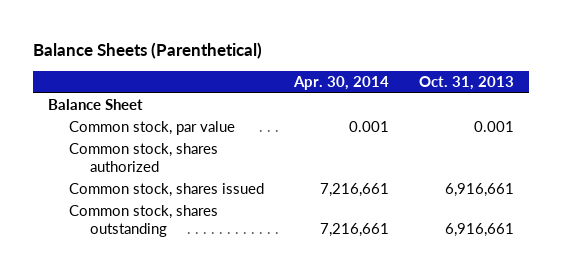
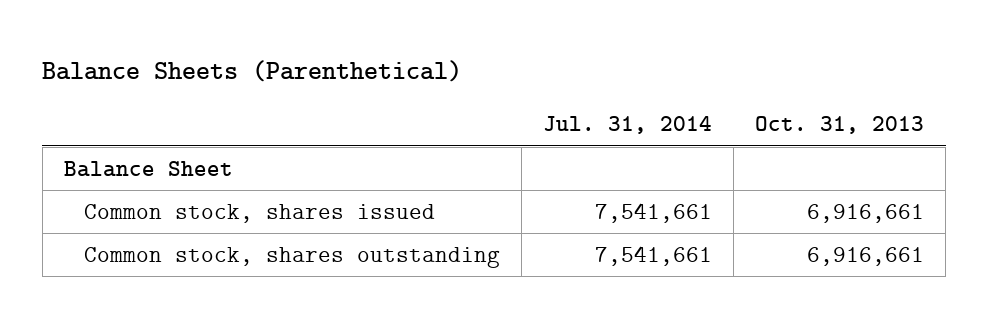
[292,76,389,91] Apr. 30, 2014 -> none
none -> [543,116,713,135] Jul. 31, 2014
[69,121,236,136] Common stock, par value -> none
[69,143,219,173] Common stock, shares authorized -> none

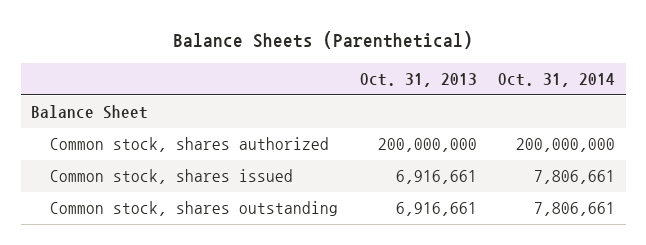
[543,116,713,135] Jul. 31, 2014 -> none
none -> [498,73,616,88] Oct. 31, 2014
none -> [50,137,330,153] Common stock, shares authorized

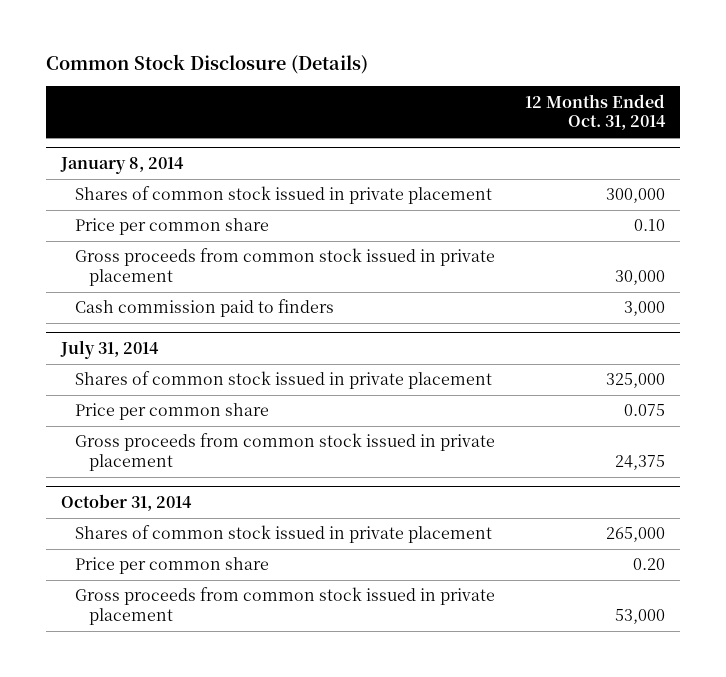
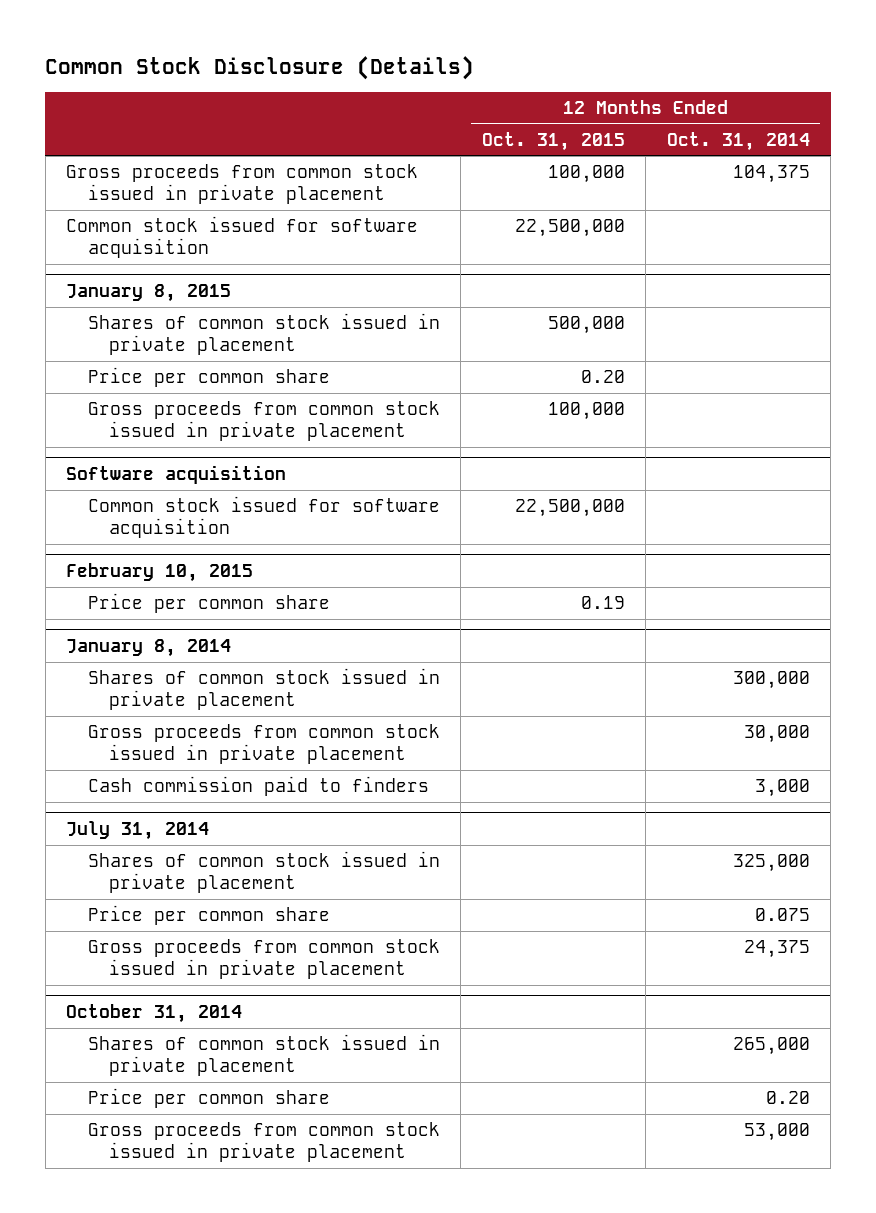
none -> [481,131,625,151] Oct. 31, 2015
none -> [66,164,419,204] Gross proceeds from common stock issued in private placement
none -> [66,216,419,258] Common stock issued for software acquisition
none -> [66,284,232,303] January 8, 2015
none -> [87,313,440,355] Shares of common stock issued in private placement
none -> [87,367,330,388] Price per common share
none -> [87,401,440,441] Gross proceeds from common stock issued in private placement
none -> [66,465,287,485] Software acquisition
none -> [87,496,440,538] Common stock issued for software acquisition
none -> [66,563,254,583] February 10, 2015
none -> [87,593,330,614] Price per common share
[75,218,270,236] Price per common share -> none

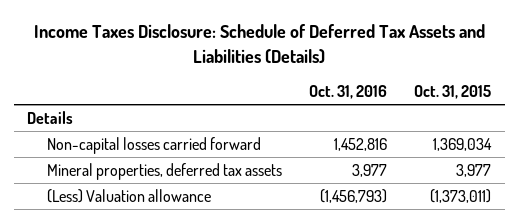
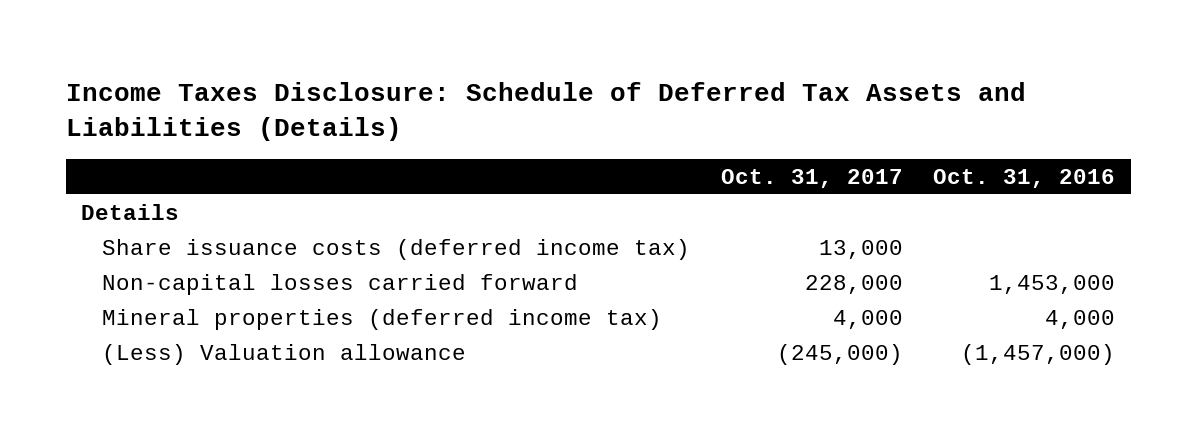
[414,85,492,100] Oct. 31, 2015 -> none
none -> [720,168,903,188] Oct. 31, 2017
none -> [102,238,691,260] Share issuance costs (deferred income tax)
[334,137,388,151] 1,452,816 -> [989,274,1116,294] 1,453,000
[46,162,282,180] Mineral properties, deferred tax assets -> [102,308,663,330] Mineral properties (deferred income tax)
[352,163,388,177] 3,977 -> [1045,309,1116,329] 4,000
[320,188,388,203] (1,456,793) -> [961,343,1116,365] (1,457,000)

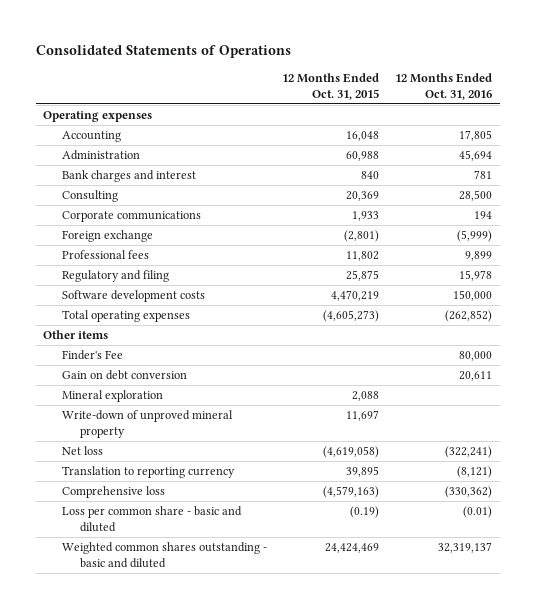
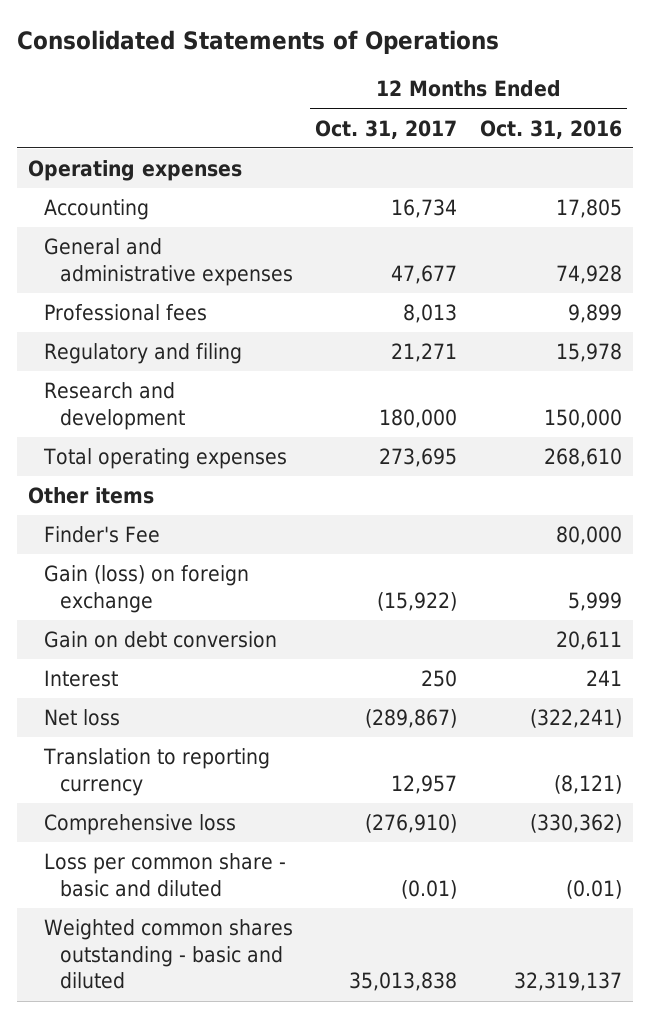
[282,73,380,100] 12 Months Ended Oct. 31, 2015 -> none
none -> [315,119,458,139] Oct. 31, 2017
[61,150,140,161] Administration -> none
[61,170,196,183] Bank charges and interest -> none
[61,190,118,203] Consulting -> none
[61,211,201,223] Corporate communications -> none
[61,230,153,243] Foreign exchange -> none
none -> [43,238,293,286] General and administrative expenses
[61,290,205,303] Software development costs -> none
none -> [43,382,185,430] Research and development
[445,310,493,323] (262,852) -> [543,448,622,468] 268,610
none -> [43,565,249,613] Gain (loss) on foreign exchange
[61,390,163,403] Mineral exploration -> none
[61,410,233,438] Write-down of unproved mineral property -> none
none -> [43,670,118,688] Interest

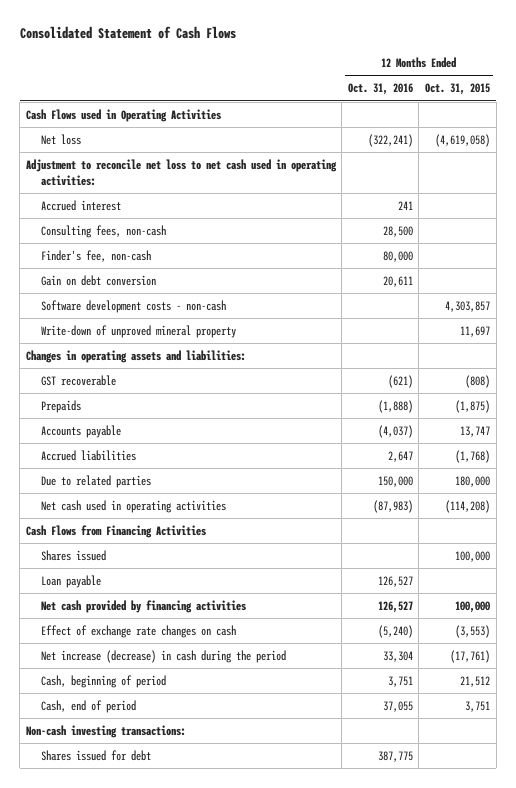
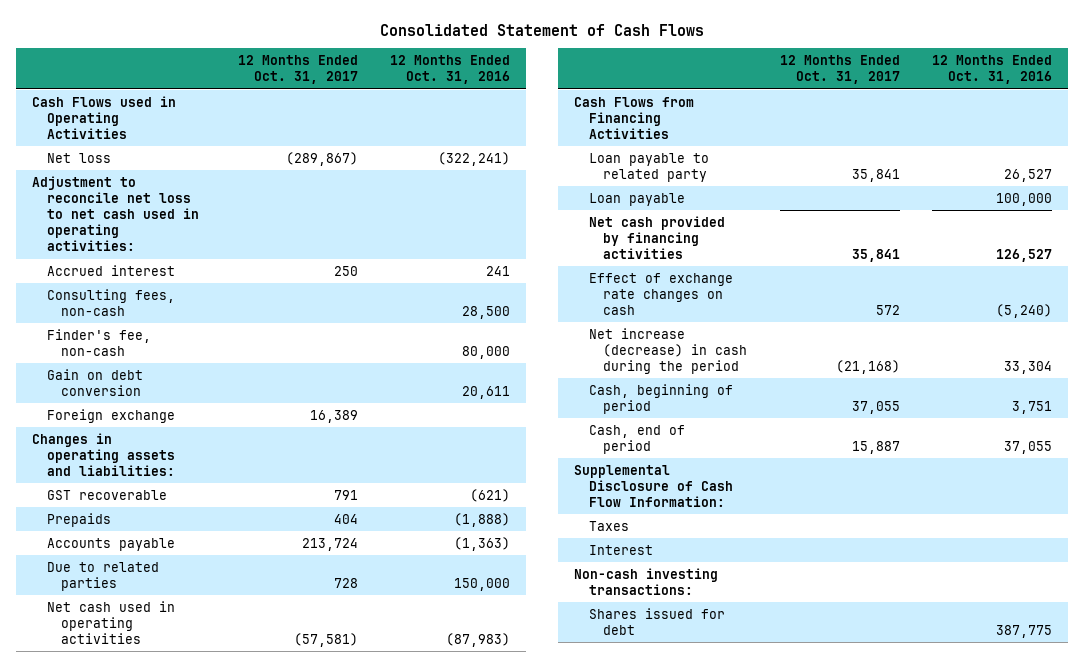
[425,83,491,96] Oct. 31, 2015 -> none
none -> [237,55,358,85] 12 Months Ended Oct. 31, 2017
[40,299,226,313] Software development costs - non-cash -> none
[40,324,236,338] Write-down of unproved mineral property -> none
none -> [46,408,175,423] Foreign exchange
[40,449,136,461] Accrued liabilities -> none
[377,424,413,438] (4,037) -> [454,536,511,551] (1,363)
[40,549,106,561] Shares issued -> none
none -> [588,152,709,182] Loan payable to related party
[377,575,413,587] 126,527 -> [996,192,1053,206] 100,000
none -> [574,464,733,507] Supplemental Disclosure of Cash Flow Information:
none -> [588,520,629,531] Taxes
none -> [588,544,653,555] Interest

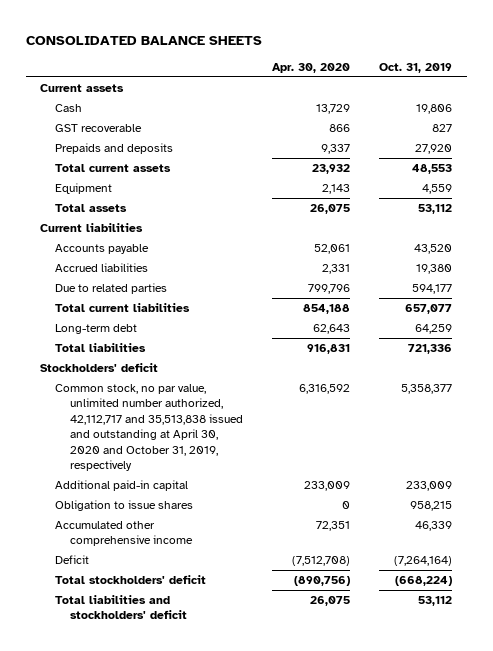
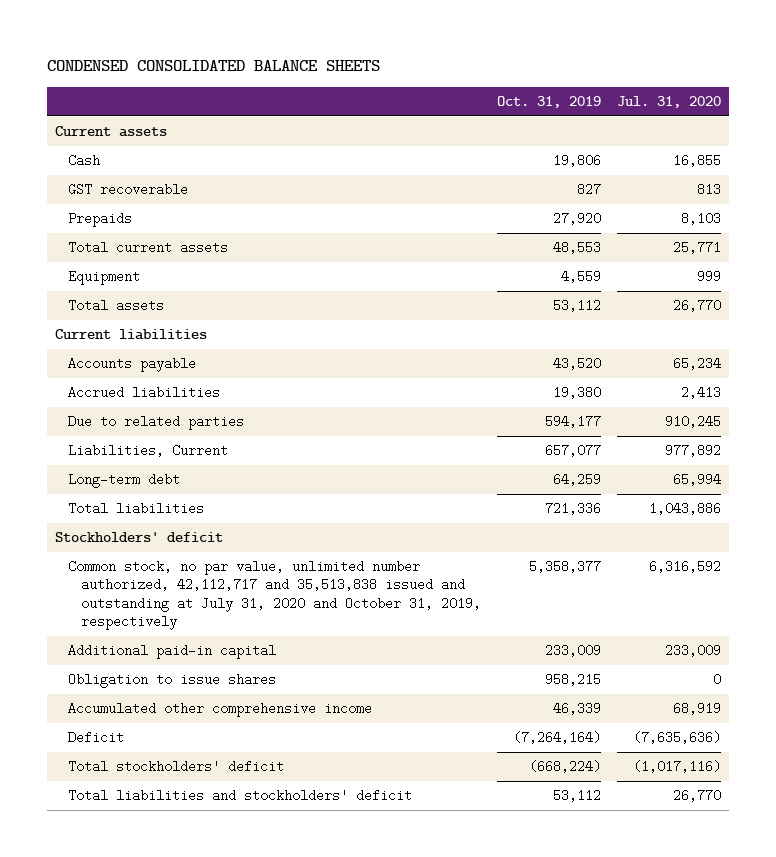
[25,35,262,45] CONSOLIDATED BALANCE SHEETS -> [46,60,380,72] CONDENSED CONSOLIDATED BALANCE SHEETS
[271,62,350,73] Apr. 30, 2020 -> none
none -> [616,96,721,109] Jul. 31, 2020
[55,142,174,154] Prepaids and deposits -> [67,212,132,228] Prepaids
[55,302,191,312] Total current liabilities -> [67,444,228,458] Liabilities, Current
[55,383,243,472] Common stock, no par value, unlimited number authorized, 42,112,717 and 35,513,838 issued and outstanding at April 30, 2020 and October 31, 2019, respectively -> [67,560,482,631] Common stock, no par value, unlimited number authorized, 42,112,717 and 35,513,838 issued and outstanding at July 31, 2020 and October 31, 2019, respectively

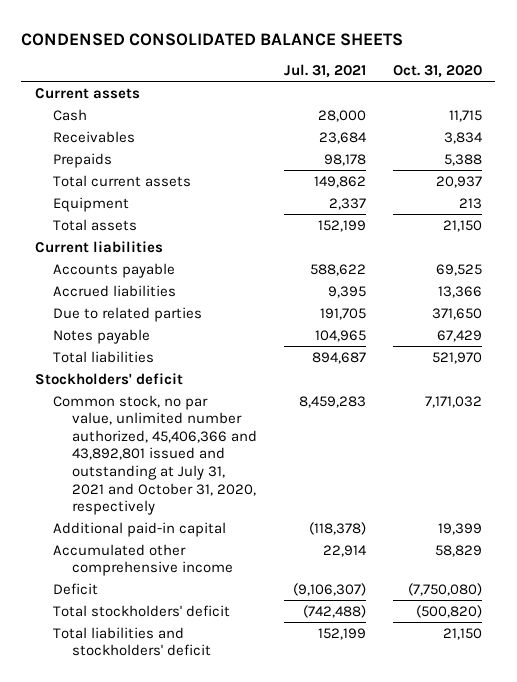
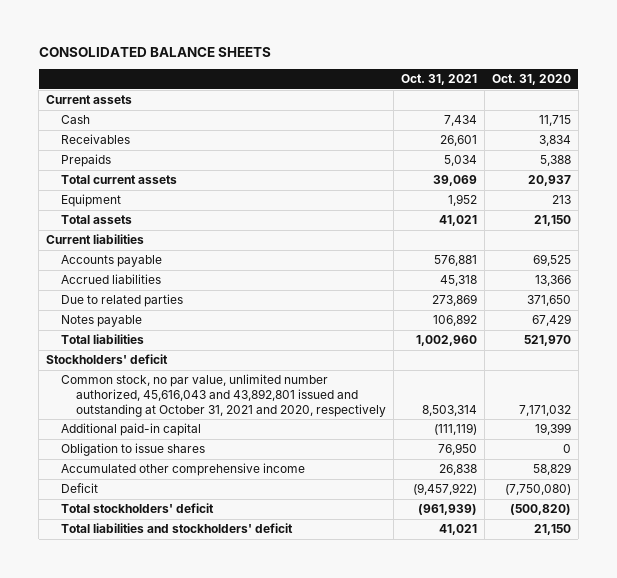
[21,32,404,46] CONDENSED CONSOLIDATED BALANCE SHEETS -> [38,47,271,58] CONSOLIDATED BALANCE SHEETS
[283,64,366,79] Jul. 31, 2021 -> none
none -> [400,74,477,86] Oct. 31, 2021
[53,394,258,516] Common stock, no par value, unlimited number authorized, 45,406,366 and 43,892,801 issued and outstanding at July 31, 2021 and October 31, 2020, respectively -> [61,374,387,417] Common stock, no par value, unlimited number authorized, 45,616,043 and 43,892,801 issued and outstanding at October 31, 2021 and 2020, respectively
none -> [61,443,206,457] Obligation to issue shares

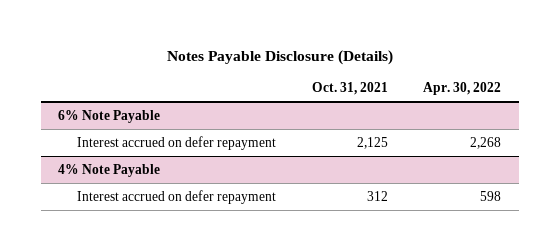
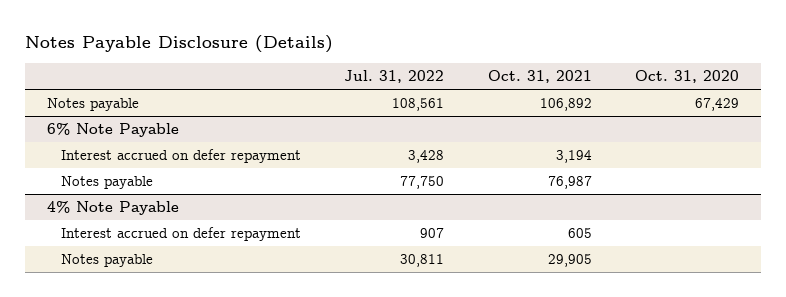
[423,82,502,96] Apr. 30, 2022 -> none
none -> [344,70,445,84] Jul. 31, 2022
none -> [635,70,740,84] Oct. 31, 2020
none -> [47,98,140,112] Notes payable
[356,136,388,149] 2,125 -> [555,150,592,164] 3,194
none -> [60,176,153,190] Notes payable
[366,190,388,201] 312 -> [567,228,592,239] 605
none -> [60,254,153,268] Notes payable

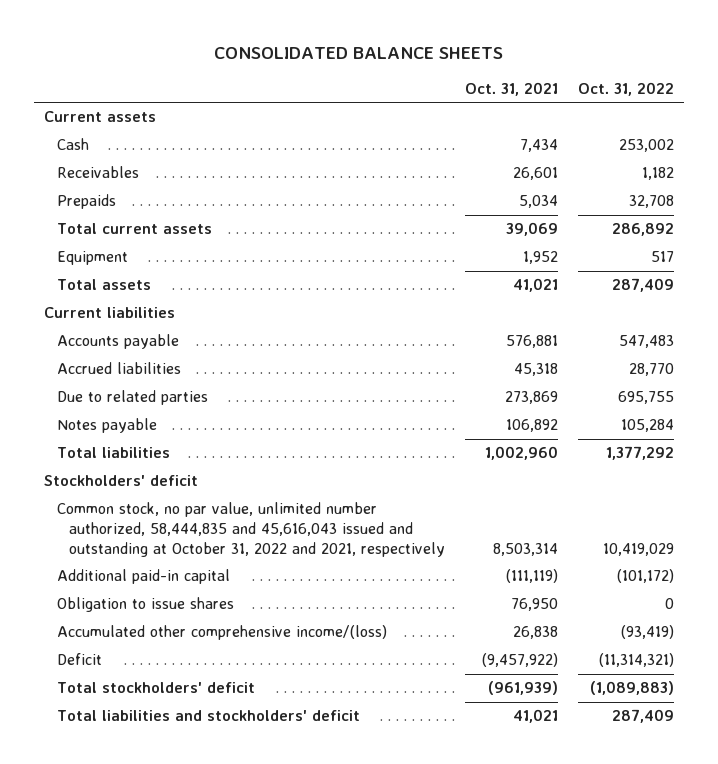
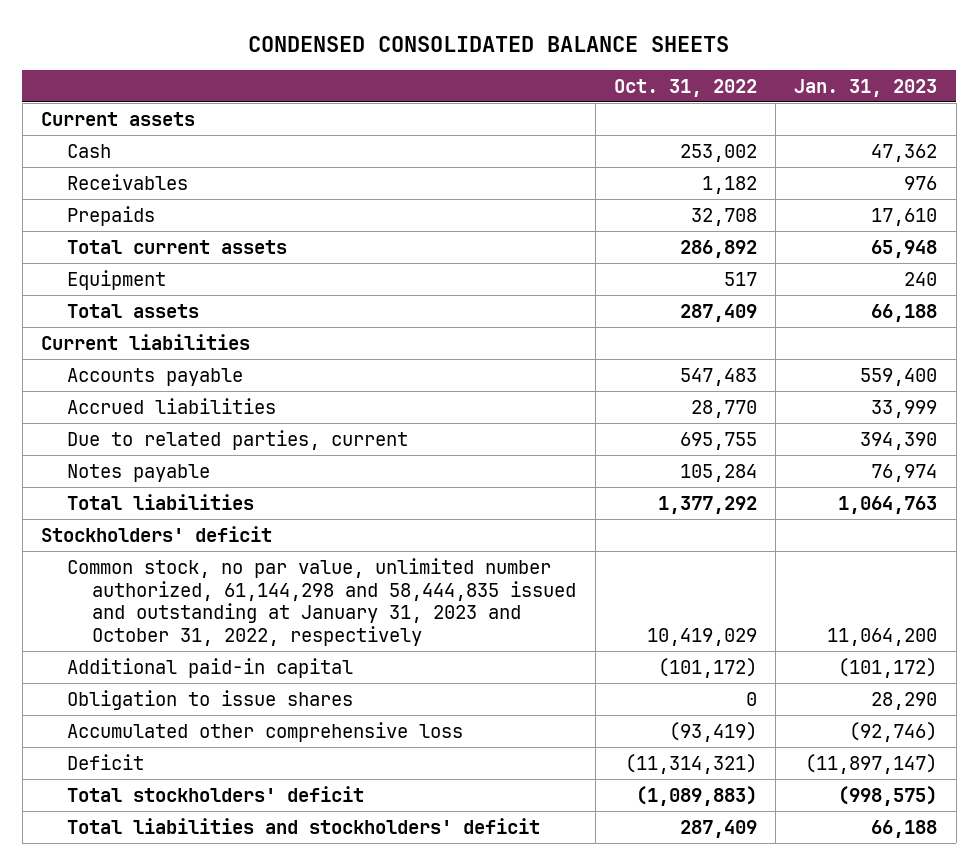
[214,46,504,59] CONSOLIDATED BALANCE SHEETS -> [248,35,730,52] CONDENSED CONSOLIDATED BALANCE SHEETS
[465,82,559,97] Oct. 31, 2021 -> none
none -> [794,79,938,98] Jan. 31, 2023
[56,390,208,406] Due to related parties -> [66,429,408,450] Due to related parties, current
[56,502,446,557] Common stock, no par value, unlimited number authorized, 58,444,835 and 45,616,043 issued and outstanding at October 31, 2022 and 2021, respectively -> [66,557,577,647] Common stock, no par value, unlimited number authorized, 61,144,298 and 58,444,835 issued and outstanding at January 31, 2023 and October 31, 2022, respectively
[56,625,387,641] Accumulated other comprehensive income/(loss) -> [66,721,463,742] Accumulated other comprehensive loss

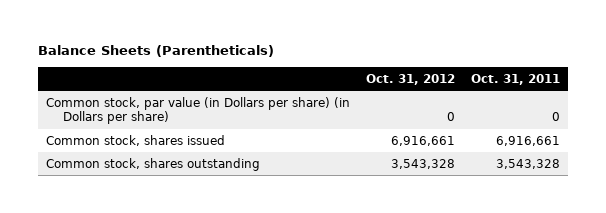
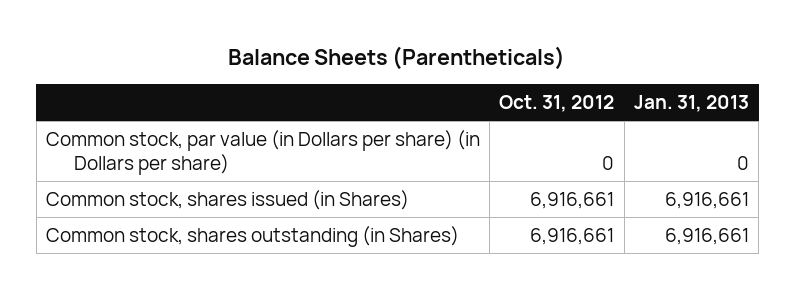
[471,73,561,85] Oct. 31, 2011 -> none
none -> [634,95,750,113] Jan. 31, 2013
[45,134,225,146] Common stock, shares issued -> [45,190,409,211] Common stock, shares issued (in Shares)
[45,157,260,171] Common stock, shares outstanding -> [45,226,459,248] Common stock, shares outstanding (in Shares)
[390,158,455,169] 3,543,328 -> [530,228,615,246] 6,916,661

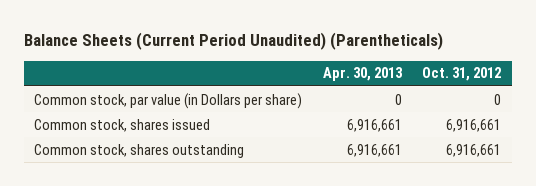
[228,46,566,71] Balance Sheets (Parentheticals) -> [24,32,444,51] Balance Sheets (Current Period Unaudited) (Parentheticals)
[634,95,750,113] Jan. 31, 2013 -> none
none -> [322,67,403,82] Apr. 30, 2013
[45,130,480,175] Common stock, par value (in Dollars per share) (in Dollars per share) -> [34,92,303,109] Common stock, par value (in Dollars per share)
[45,190,409,211] Common stock, shares issued (in Shares) -> [34,118,211,132] Common stock, shares issued
[45,226,459,248] Common stock, shares outstanding (in Shares) -> [34,143,245,158] Common stock, shares outstanding

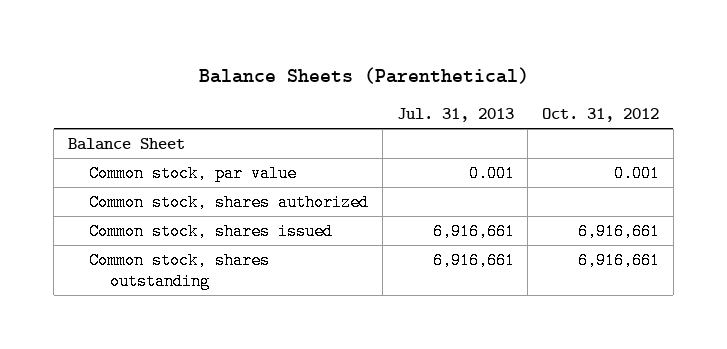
[24,32,444,51] Balance Sheets (Current Period Unaudited) (Parentheticals) -> [198,66,529,84] Balance Sheets (Parenthetical)
[322,67,403,82] Apr. 30, 2013 -> none
none -> [396,108,514,123] Jul. 31, 2013
none -> [68,137,186,150] Balance Sheet
[34,92,303,109] Common stock, par value (in Dollars per share) -> [88,164,297,182] Common stock, par value
[494,93,502,105] 0 -> [614,164,661,182] 0.001
none -> [88,193,369,211] Common stock, shares authorized

